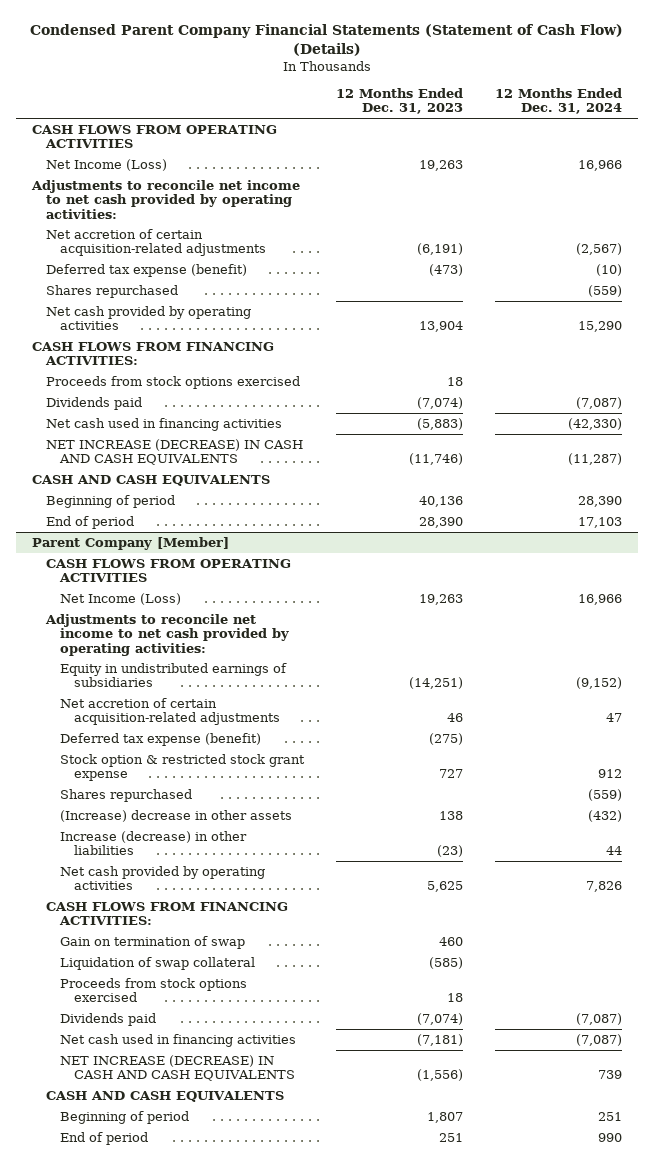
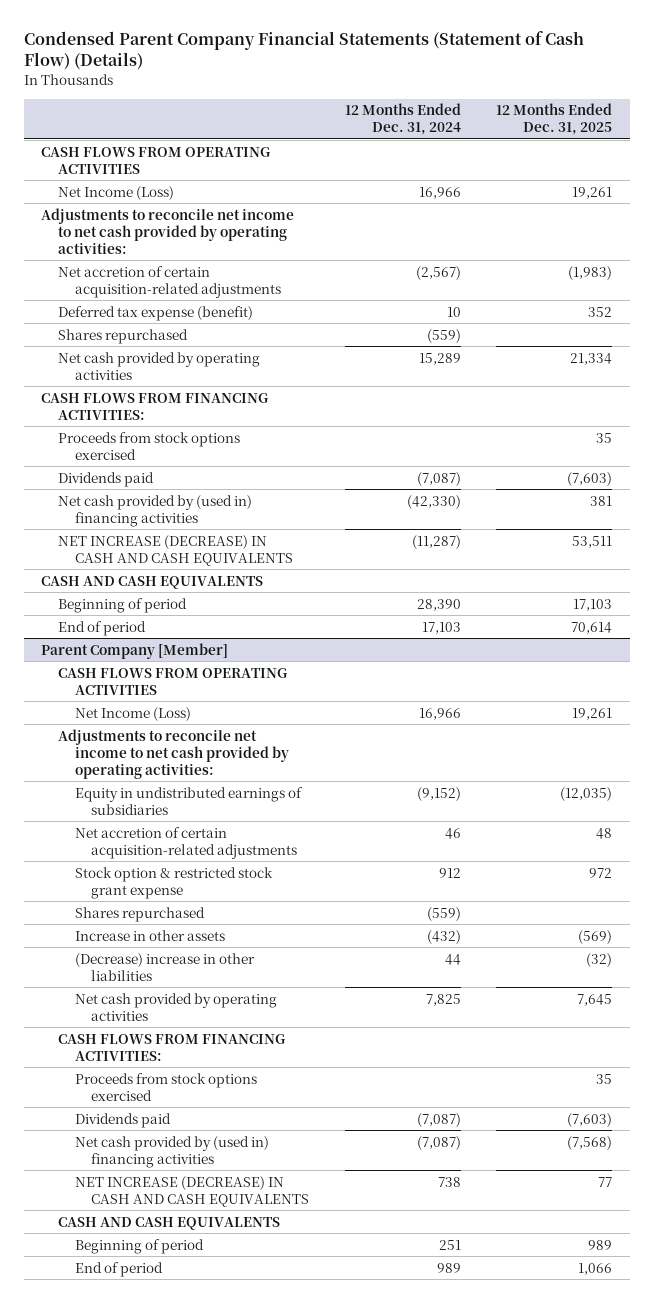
[336,88,464,115] 12 Months Ended Dec. 31, 2023 -> none
none -> [496,103,613,136] 12 Months Ended Dec. 31, 2025
[596,263,623,276] (10) -> [446,306,461,317] 10
[578,321,623,333] 15,290 -> [418,352,461,365] 15,289
[46,417,283,431] Net cash used in financing activities -> [58,494,253,527] Net cash provided by (used in) financing activities
[60,732,262,746] Deferred tax expense (benefit) -> none
[606,713,623,723] 47 -> [444,827,461,839] 46
[60,809,293,822] (Increase) decrease in other assets -> [74,929,225,941] Increase in other assets
[60,830,248,856] Increase (decrease) in other liabilities -> [74,952,255,981] (Decrease) increase in other liabilities
[586,881,623,893] 7,826 -> [425,993,461,1006] 7,825
[60,935,246,949] Gain on termination of swap -> none
[60,956,256,970] Liquidation of swap collateral -> none
[60,1033,297,1047] Net cash used in financing activities -> [74,1135,269,1168] Net cash provided by (used in) financing activities
[598,1070,623,1080] 739 -> [437,1176,461,1187] 738
[598,1132,623,1142] 990 -> [436,1262,461,1273] 989

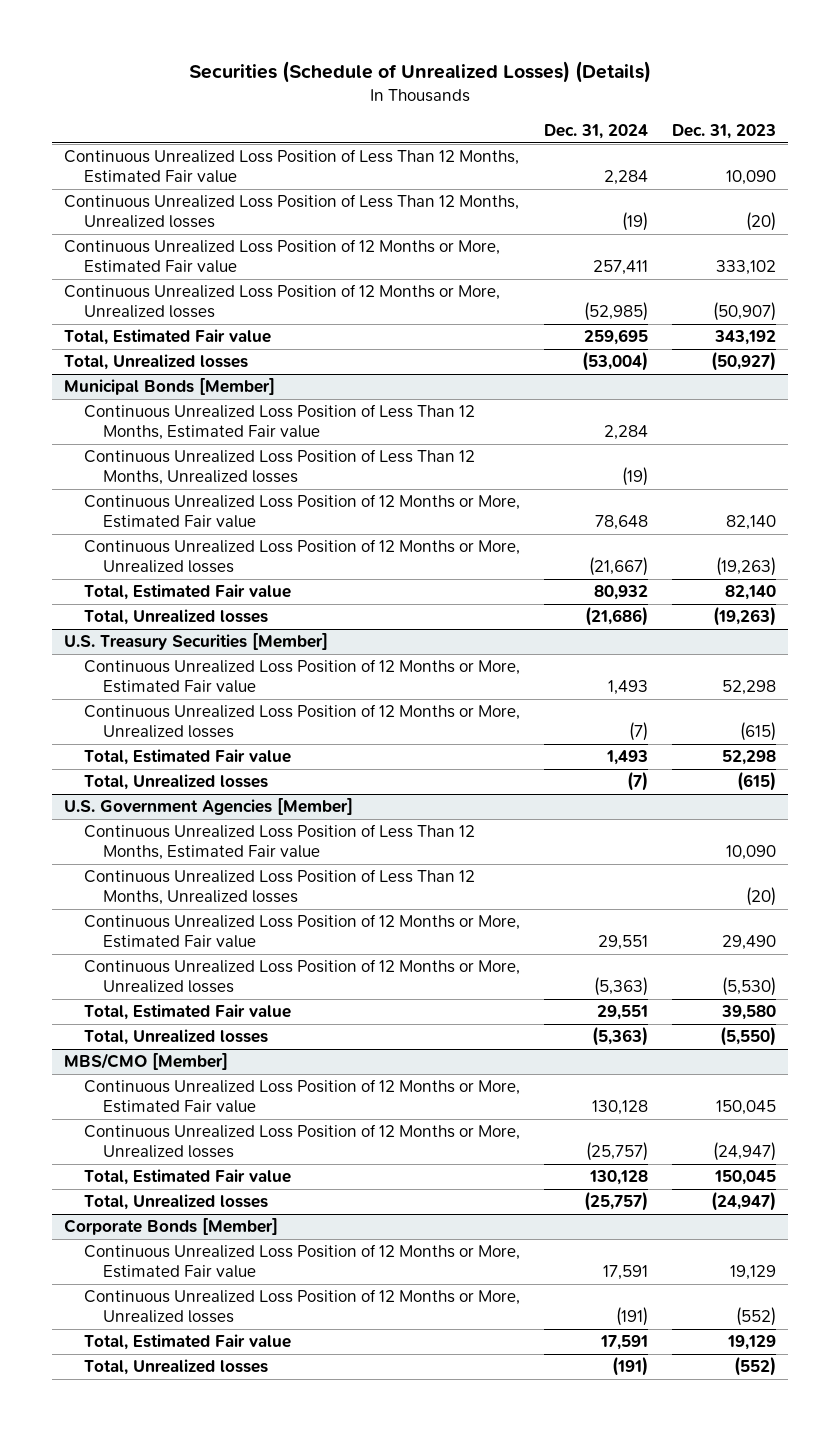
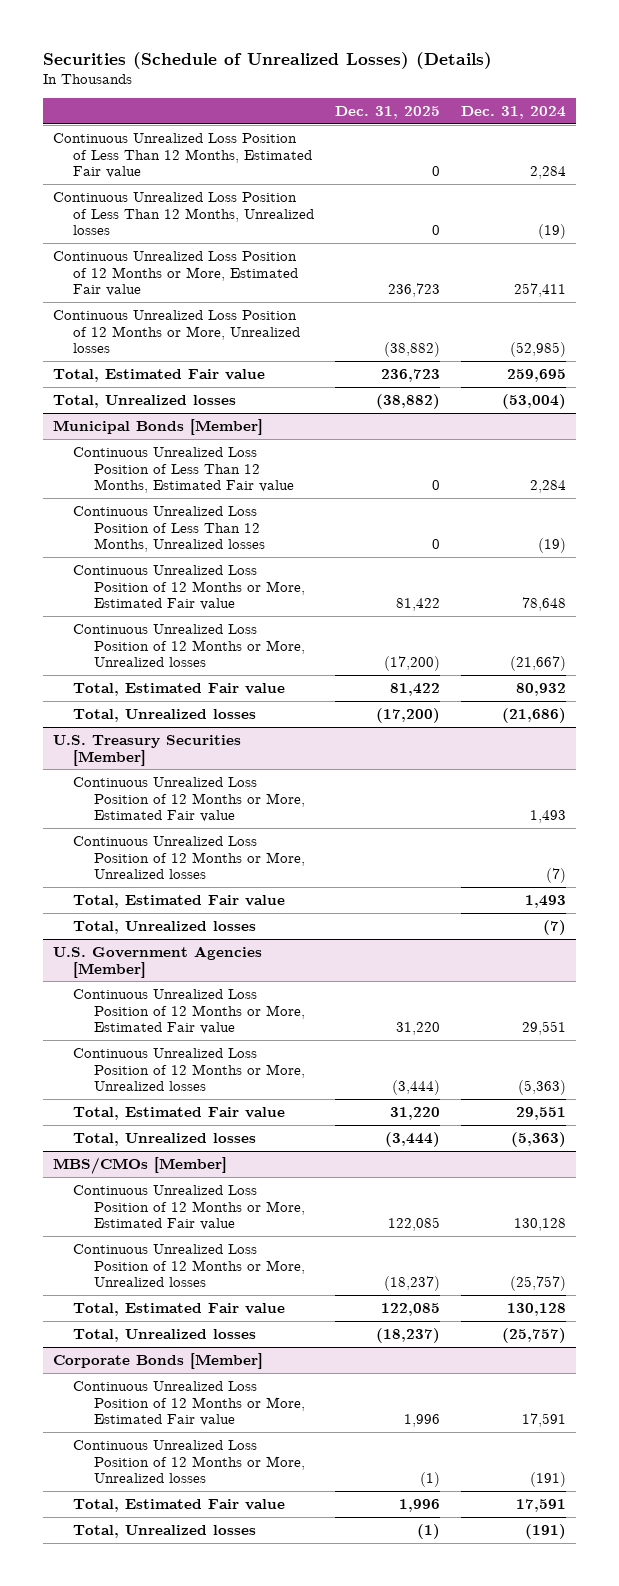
[671,124,776,140] Dec. 31, 2023 -> none
none -> [335,105,441,119] Dec. 31, 2025
[83,824,475,861] Continuous Unrealized Loss Position of Less Than 12 Months, Estimated Fair value -> none
[83,869,475,906] Continuous Unrealized Loss Position of Less Than 12 Months, Unrealized losses -> none
[63,1053,228,1071] MBS/CMO [Member] -> [52,1156,227,1174] MBS/CMOs [Member]

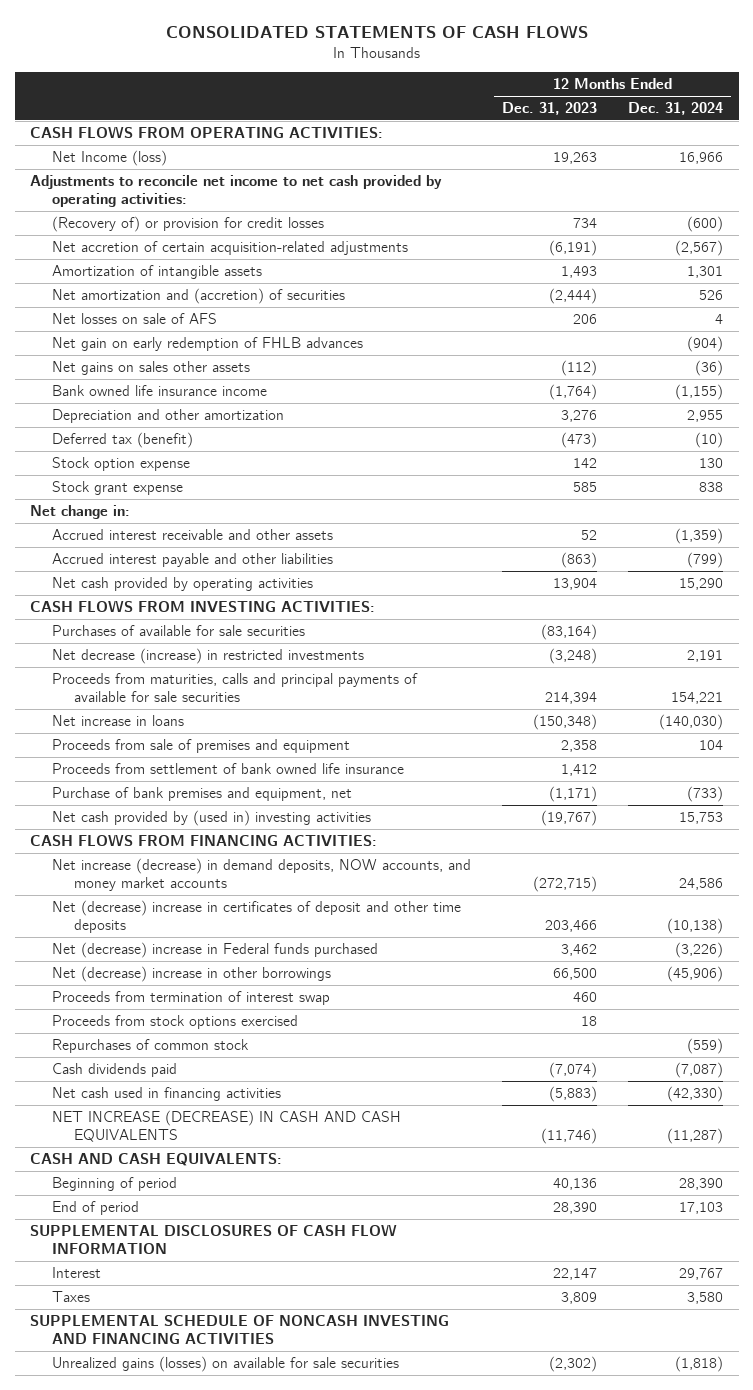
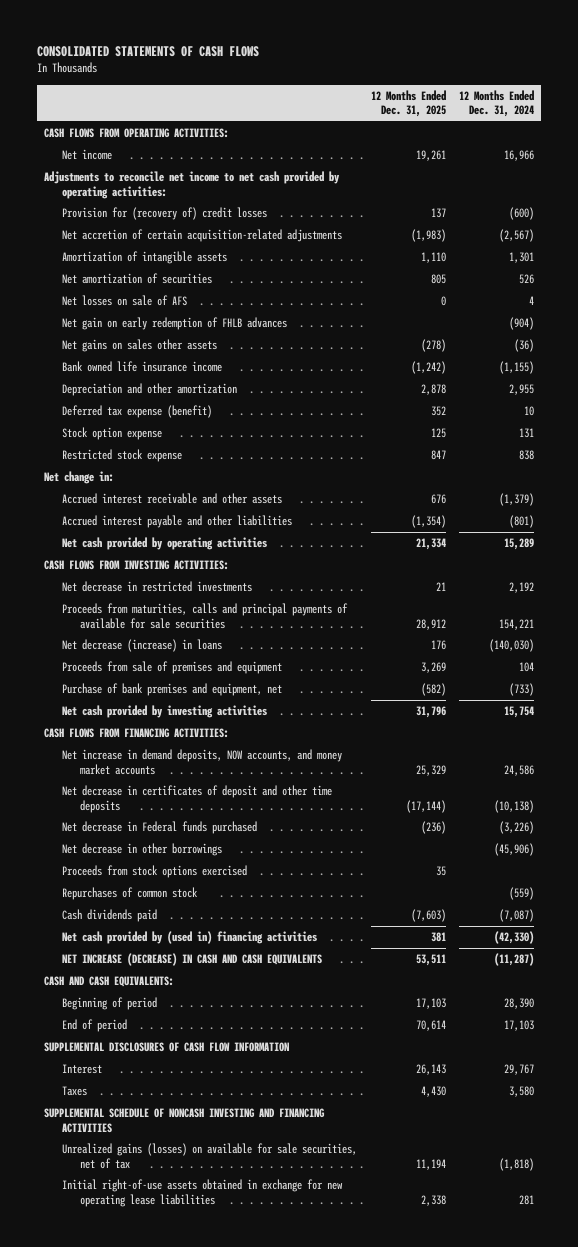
[502,101,598,115] Dec. 31, 2023 -> none
none -> [370,89,446,118] 12 Months Ended Dec. 31, 2025
[51,149,167,166] Net Income (loss) -> [61,149,112,161] Net income
[51,215,324,232] (Recovery of) or provision for credit losses -> [61,207,267,221] Provision for (recovery of) credit losses
[51,287,345,304] Net amortization and (accretion) of securities -> [61,273,212,285] Net amortization of securities
[51,431,193,448] Deferred tax (benefit) -> [61,405,212,419] Deferred tax expense (benefit)
[695,431,724,448] (10) -> [524,406,535,417] 10
[699,457,724,468] 130 -> [519,428,535,439] 131
[51,480,183,495] Stock grant expense -> [61,449,182,463] Restricted stock expense
[675,527,724,544] (1,359) -> [499,493,535,507] (1,379)
[687,551,724,568] (799) -> [509,515,535,529] (801)
[679,577,724,590] 15,290 -> [504,538,535,551] 15,289
[51,624,305,636] Purchases of available for sale securities -> none
[51,647,364,664] Net decrease (increase) in restricted investments -> [61,581,252,593] Net decrease in restricted investments
[687,649,724,662] 2,191 -> [509,582,535,594] 2,192
[51,714,184,726] Net increase in loans -> [61,639,222,653] Net decrease (increase) in loans
[51,762,404,774] Proceeds from settlement of bank owned life insurance -> none
[51,809,371,826] Net cash provided by (used in) investing activities -> [61,705,267,719] Net cash provided by investing activities
[679,811,724,824] 15,753 -> [504,706,535,719] 15,754
[51,990,330,1005] Proceeds from termination of interest swap -> none
[51,857,471,892] Net increase (decrease) in demand deposits, NOW accounts, and money market accounts -> [61,749,342,775] Net increase in demand deposits, NOW accounts, and money market accounts
[51,899,461,934] Net (decrease) increase in certificates of deposit and other time deposits -> [61,785,332,813] Net decrease in certificates of deposit and other time deposits
[51,941,378,958] Net (decrease) increase in Federal funds purchased -> [61,821,257,835] Net decrease in Federal funds purchased
[51,965,331,982] Net (decrease) increase in other borrowings -> [61,843,222,857] Net decrease in other borrowings
[51,1086,281,1101] Net cash used in financing activities -> [61,931,317,945] Net cash provided by (used in) financing activities
[51,1355,399,1372] Unrealized gains (losses) on available for sale securities -> [61,1143,357,1169] Unrealized gains (losses) on available for sale securities, net of tax
none -> [61,1179,343,1207] Initial right-of-use assets obtained in exchange for new operating lease liabilities

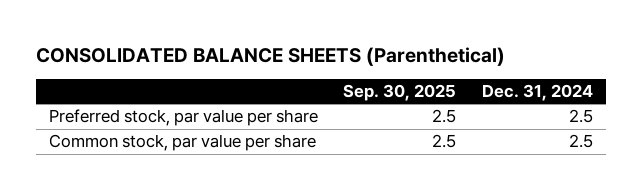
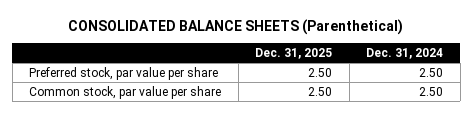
[343,84,457,102] Sep. 30, 2025 -> none
none -> [255,48,333,60] Dec. 31, 2025
[569,109,594,124] 2.5 -> [419,67,444,77] 2.50
[569,134,594,149] 2.5 -> [419,86,444,96] 2.50

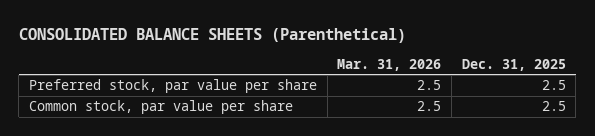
[366,48,444,60] Dec. 31, 2024 -> none
none -> [337,58,442,71] Mar. 31, 2026
[308,67,333,77] 2.50 -> [541,80,566,91] 2.5
[308,86,333,96] 2.50 -> [541,101,566,112] 2.5

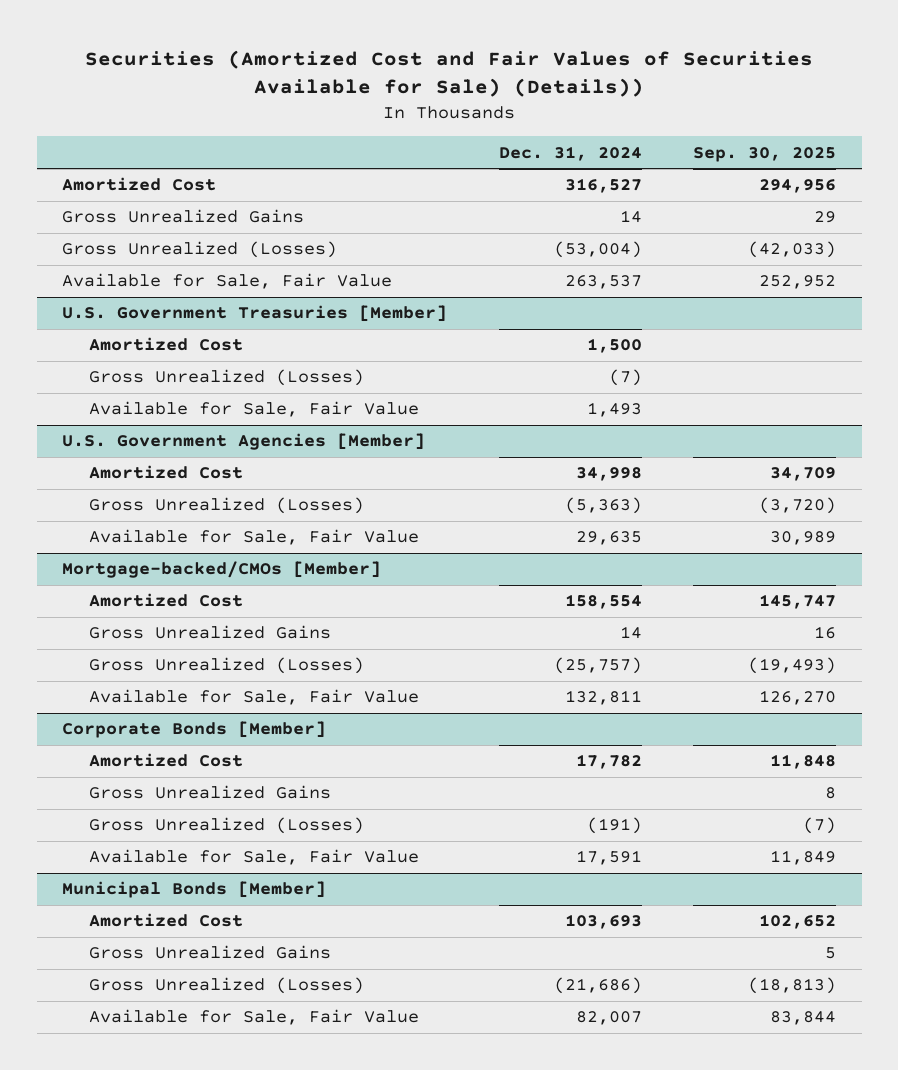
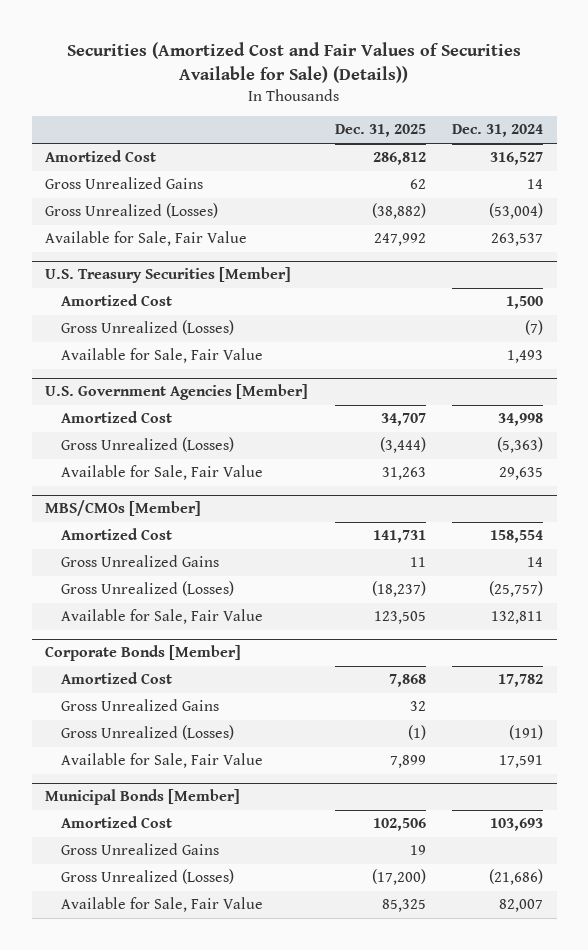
[692,146,836,162] Sep. 30, 2025 -> none
none -> [334,124,426,138] Dec. 31, 2025
[62,305,448,323] U.S. Government Treasuries [Member] -> [44,267,291,284] U.S. Treasury Securities [Member]
[62,561,382,579] Mortgage-backed/CMOs [Member] -> [44,500,201,517] MBS/CMOs [Member]

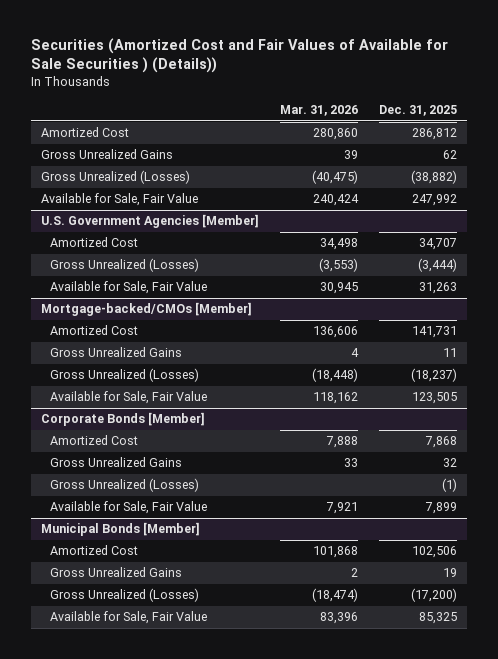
[67,41,522,83] Securities (Amortized Cost and Fair Values of Securities Available for Sale) (Details)) -> [30,38,448,74] Securities (Amortized Cost and Fair Values of Available for Sale Securities ) (Details))
[452,124,544,138] Dec. 31, 2024 -> none
none -> [280,105,359,117] Mar. 31, 2026
[44,267,291,284] U.S. Treasury Securities [Member] -> none
[61,294,173,307] Amortized Cost -> none
[61,320,235,336] Gross Unrealized (Losses) -> none
[61,348,264,364] Available for Sale, Fair Value -> none
[44,500,201,517] MBS/CMOs [Member] -> [41,302,253,317] Mortgage-backed/CMOs [Member]

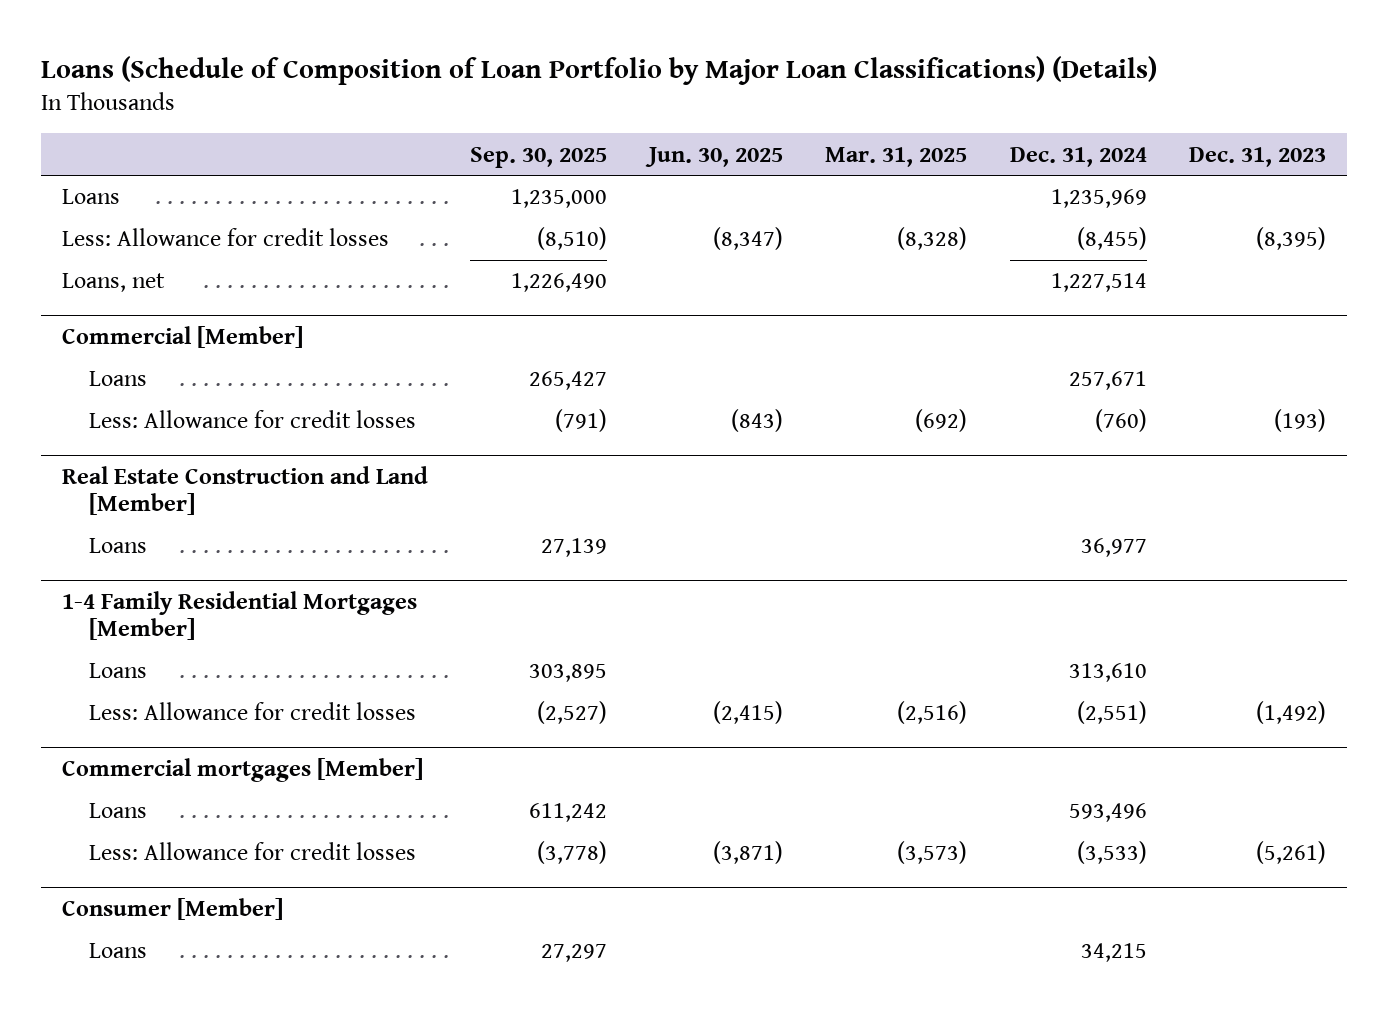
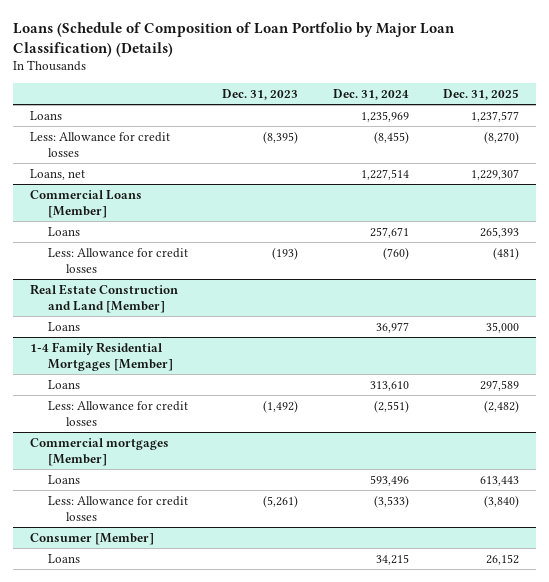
[40,55,1157,85] Loans (Schedule of Composition of Loan Portfolio by Major Loan Classifications) (Details) -> [12,21,455,57] Loans (Schedule of Composition of Loan Portfolio by Major Loan Classification) (Details)
[470,146,608,168] Sep. 30, 2025 -> none
[645,146,784,167] Jun. 30, 2025 -> none
[825,146,968,167] Mar. 31, 2025 -> none
none -> [443,88,520,100] Dec. 31, 2025
[61,325,303,348] Commercial [Member] -> [29,189,142,218] Commercial Loans [Member]

